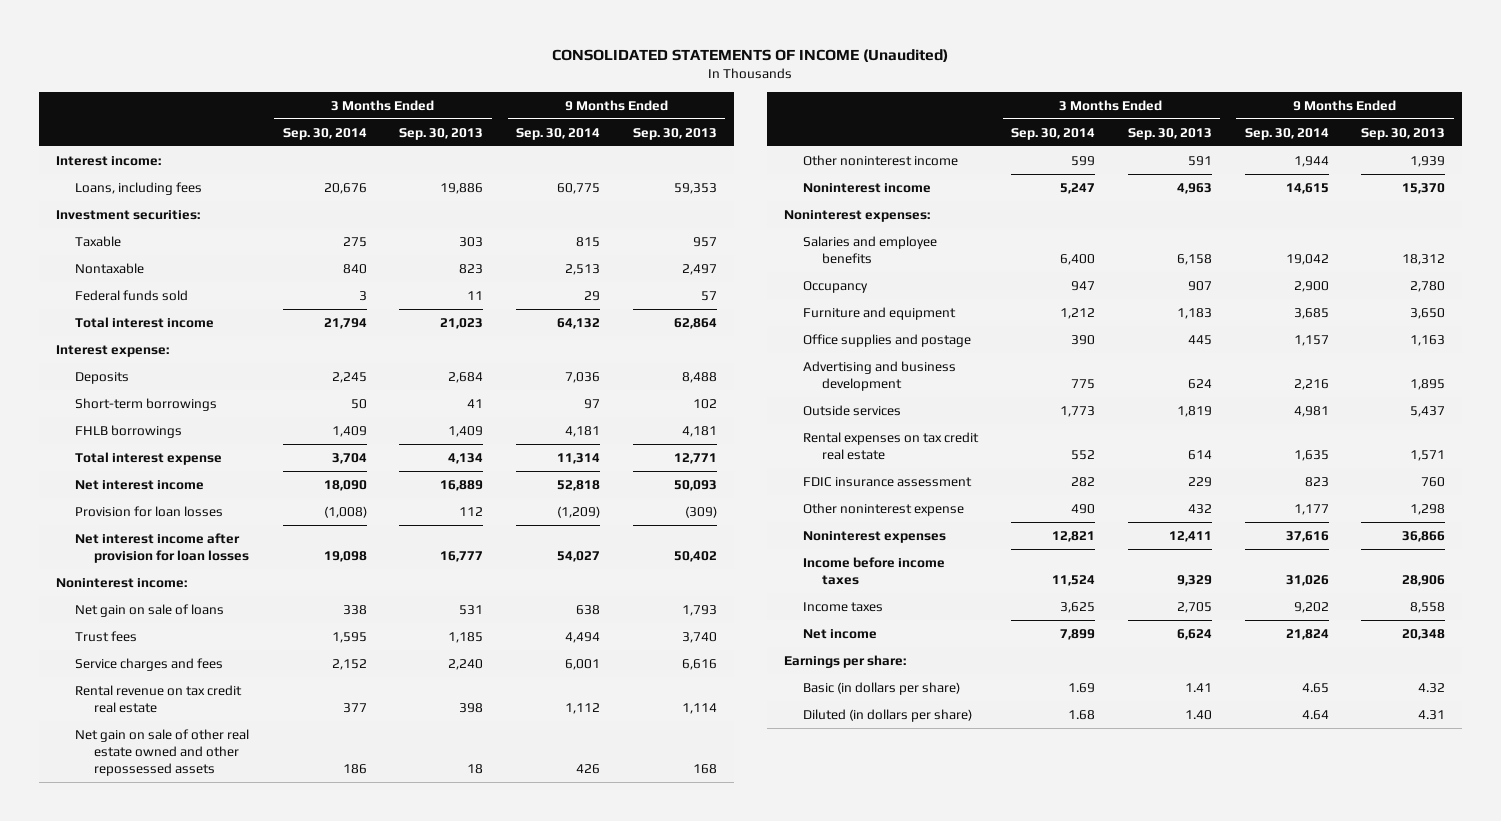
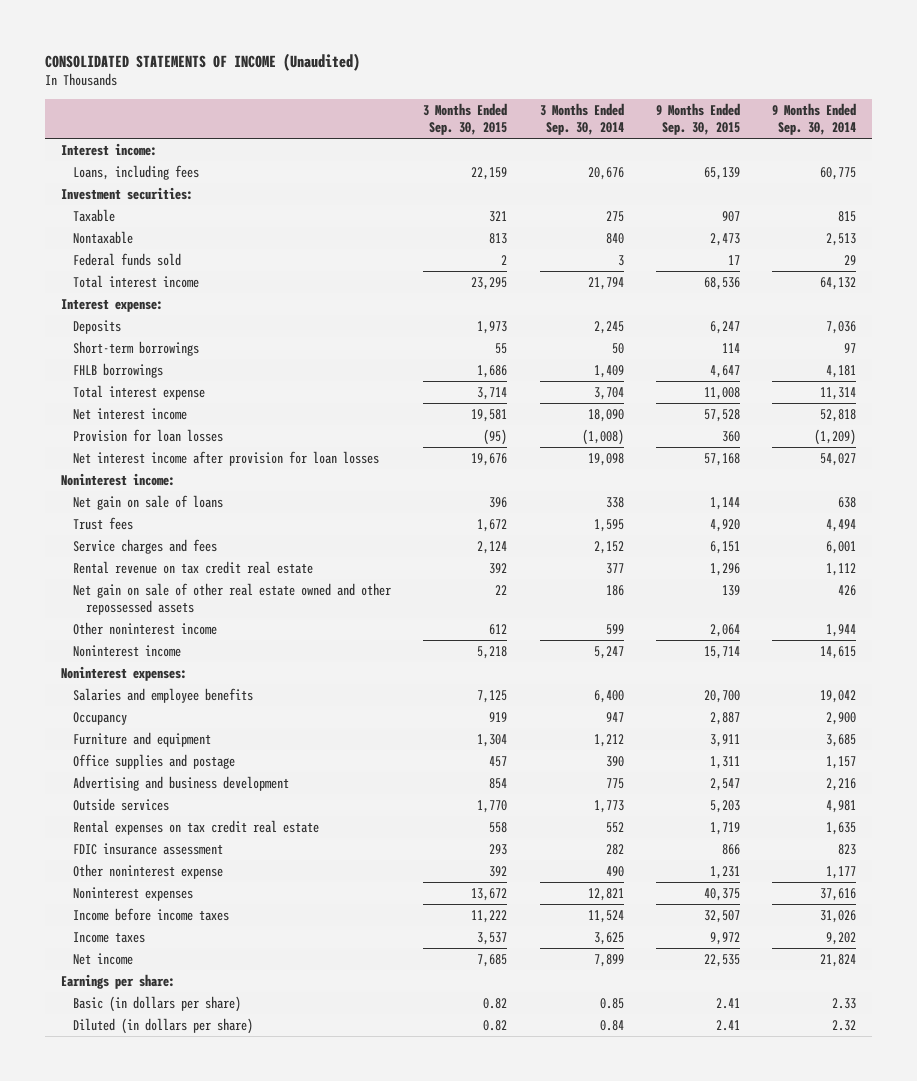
[399,127,484,140] Sep. 30, 2013 -> none
[633,127,718,140] Sep. 30, 2013 -> none
none -> [423,103,508,136] 3 Months Ended Sep. 30, 2015
none -> [655,103,740,136] 9 Months Ended Sep. 30, 2015
[1067,682,1095,693] 1.69 -> [599,998,624,1010] 0.85
[1301,682,1329,693] 4.65 -> [831,998,856,1010] 2.33
[1067,709,1095,720] 1.68 -> [599,1020,624,1032] 0.84
[1301,709,1329,720] 4.64 -> [831,1020,856,1032] 2.32

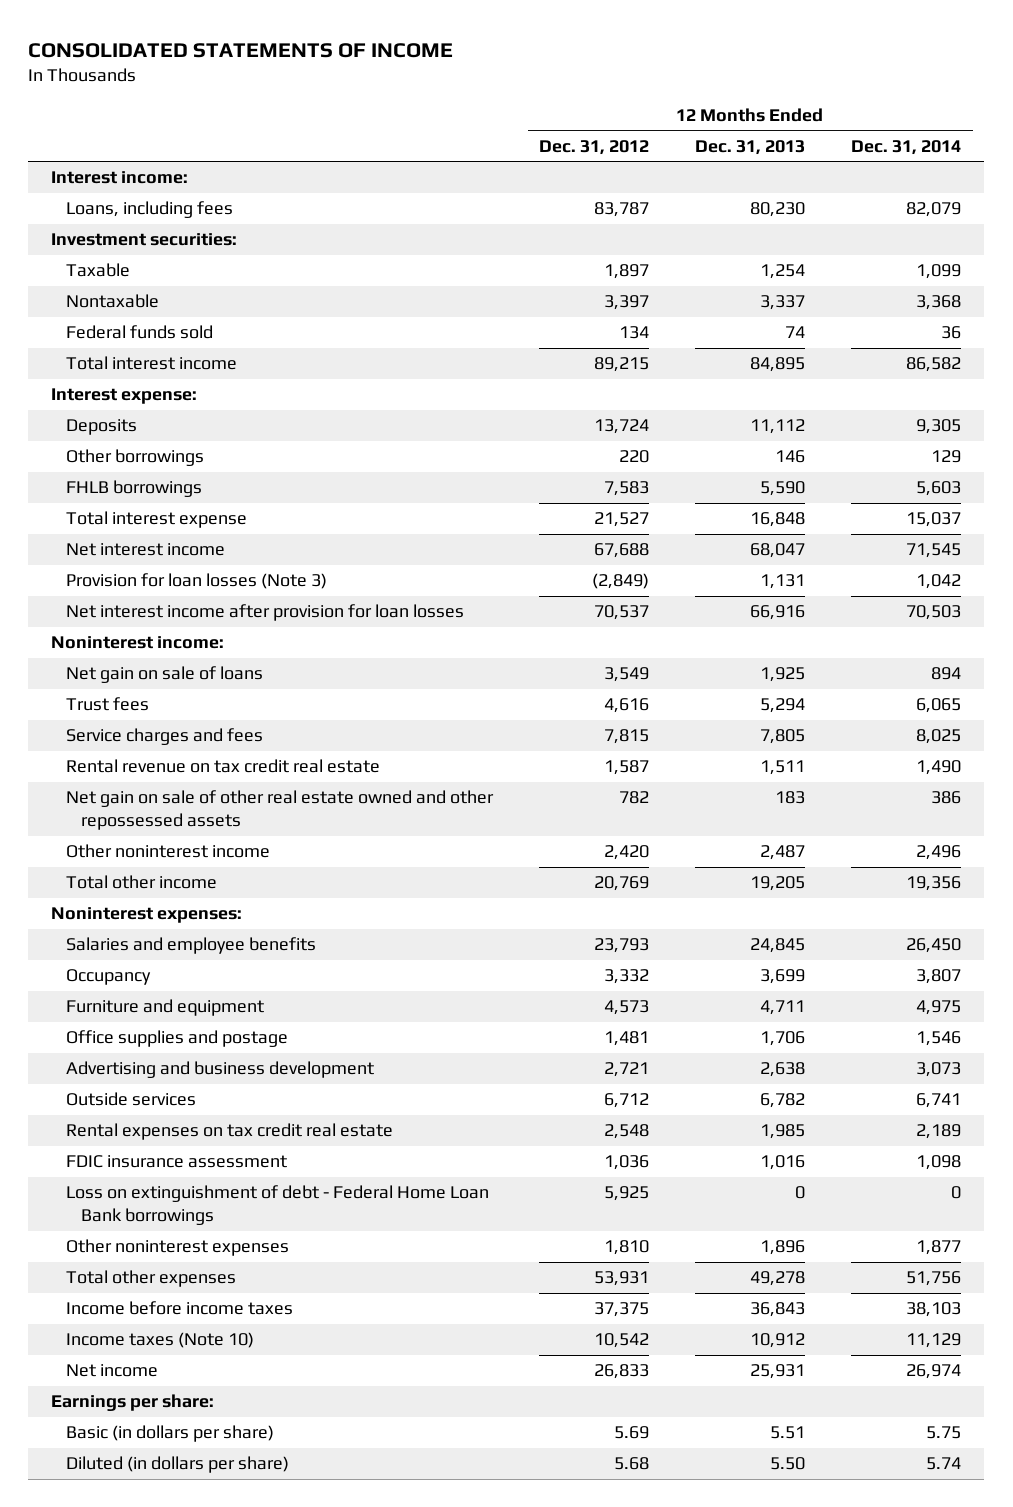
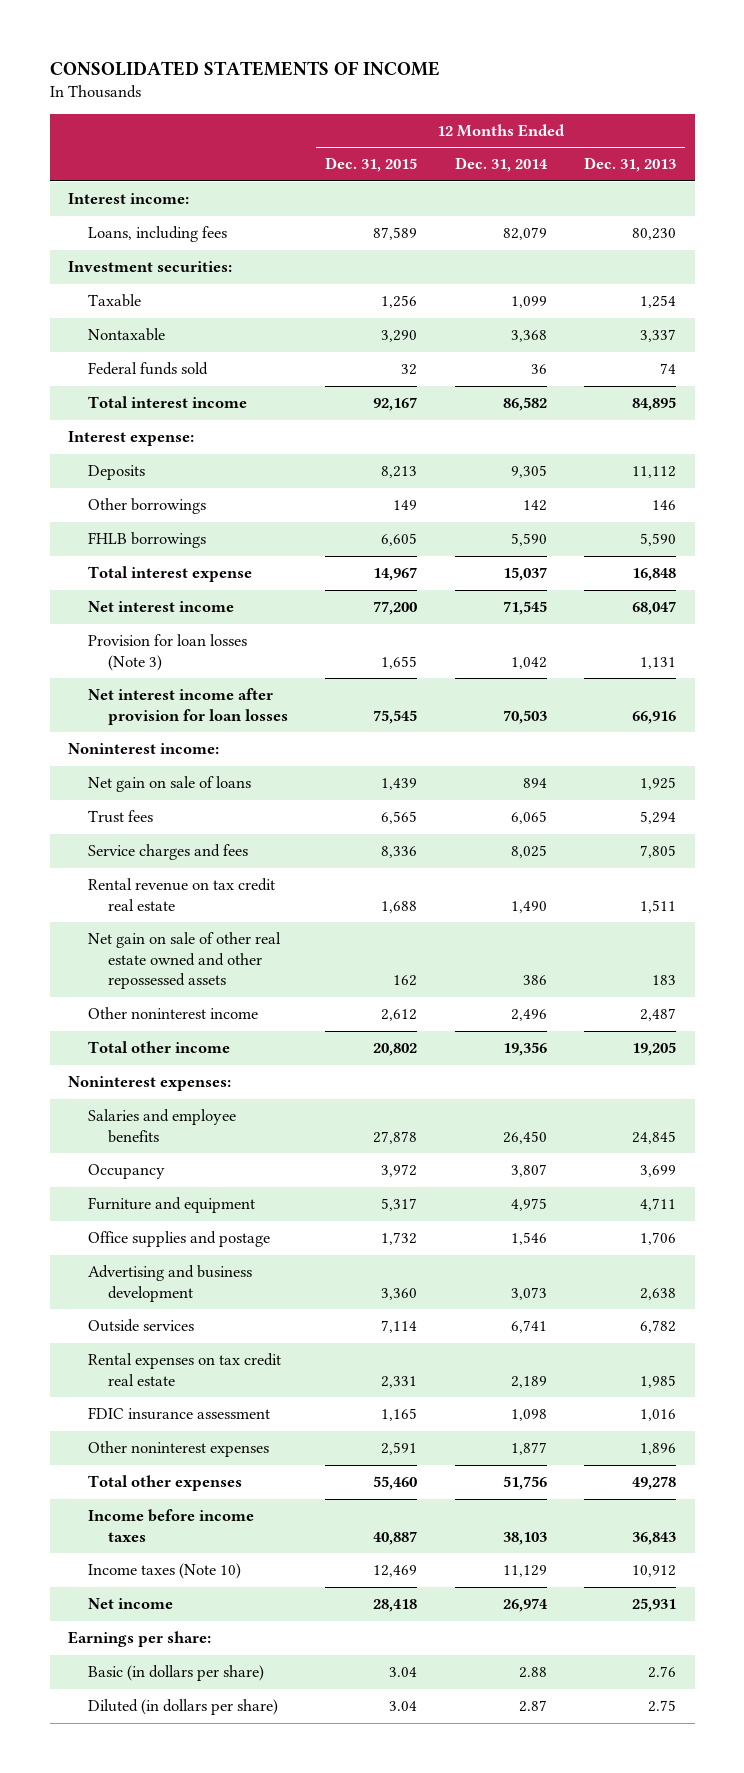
[539,139,650,155] Dec. 31, 2012 -> none
none -> [325,157,418,173] Dec. 31, 2015
[931,450,962,464] 129 -> [522,500,547,512] 142
[916,481,962,497] 5,603 -> [510,533,547,547] 5,590
[66,1185,490,1226] Loss on extinguishment of debt - Federal Home Loan Bank borrowings -> none
[770,1426,806,1440] 5.51 -> [648,1666,677,1679] 2.76
[926,1426,962,1440] 5.75 -> [518,1667,547,1679] 2.88
[770,1457,806,1471] 5.50 -> [648,1700,677,1713] 2.75
[926,1457,962,1471] 5.74 -> [518,1700,547,1713] 2.87

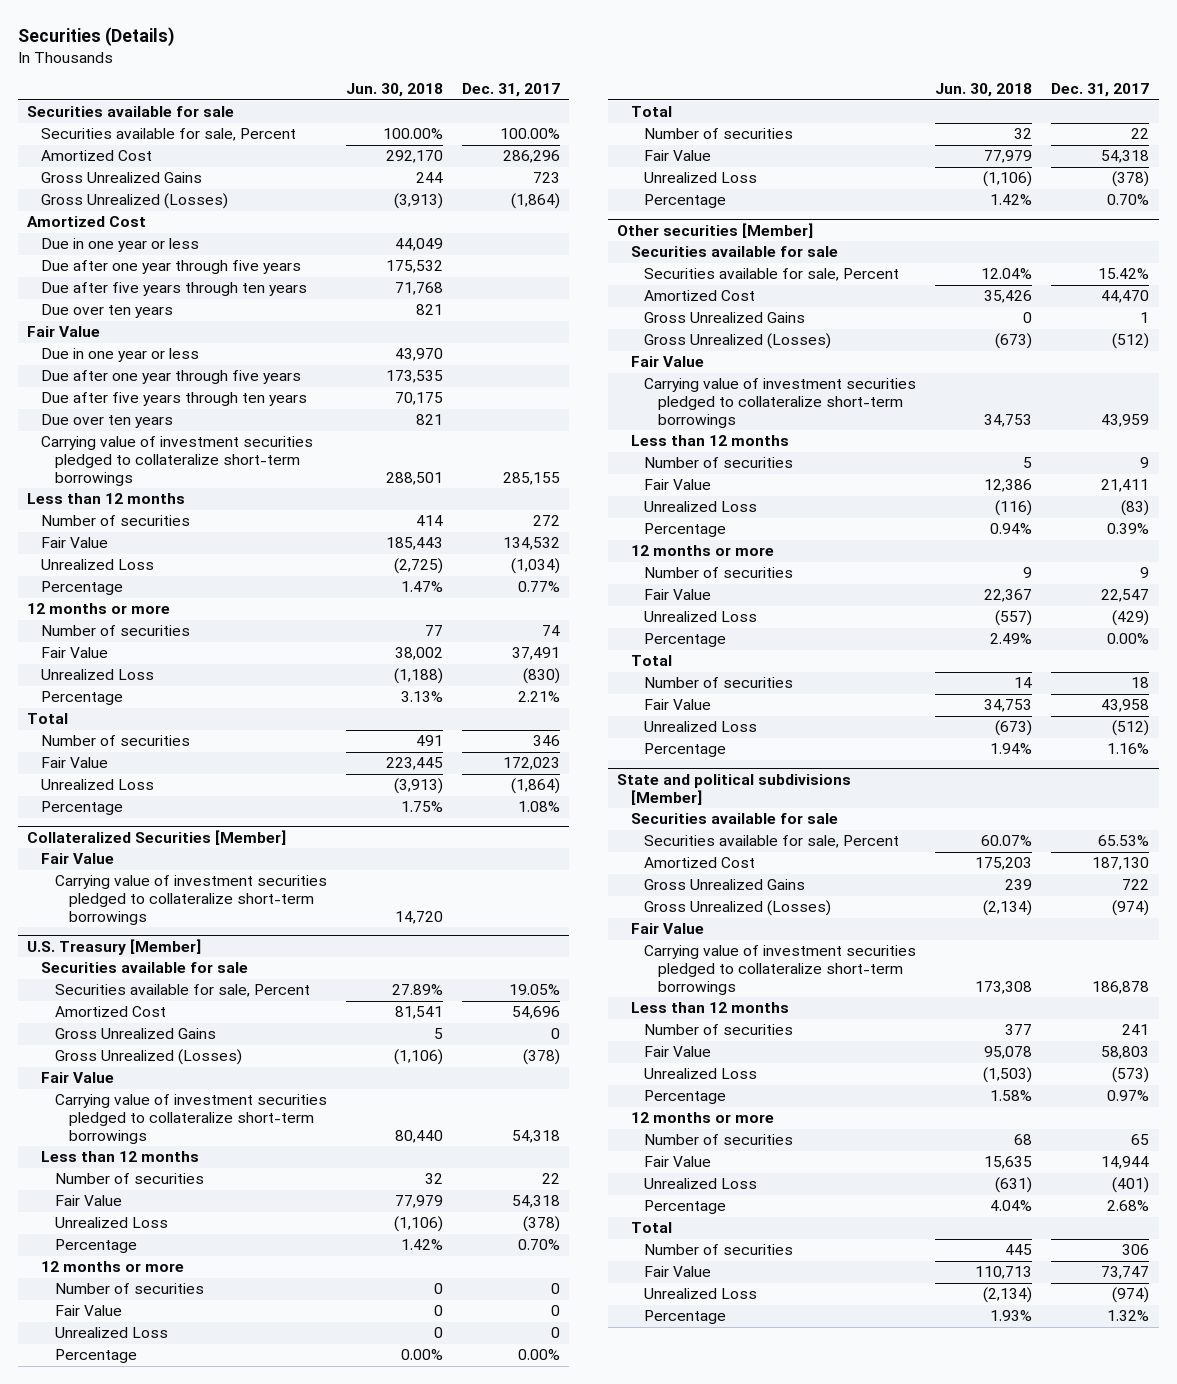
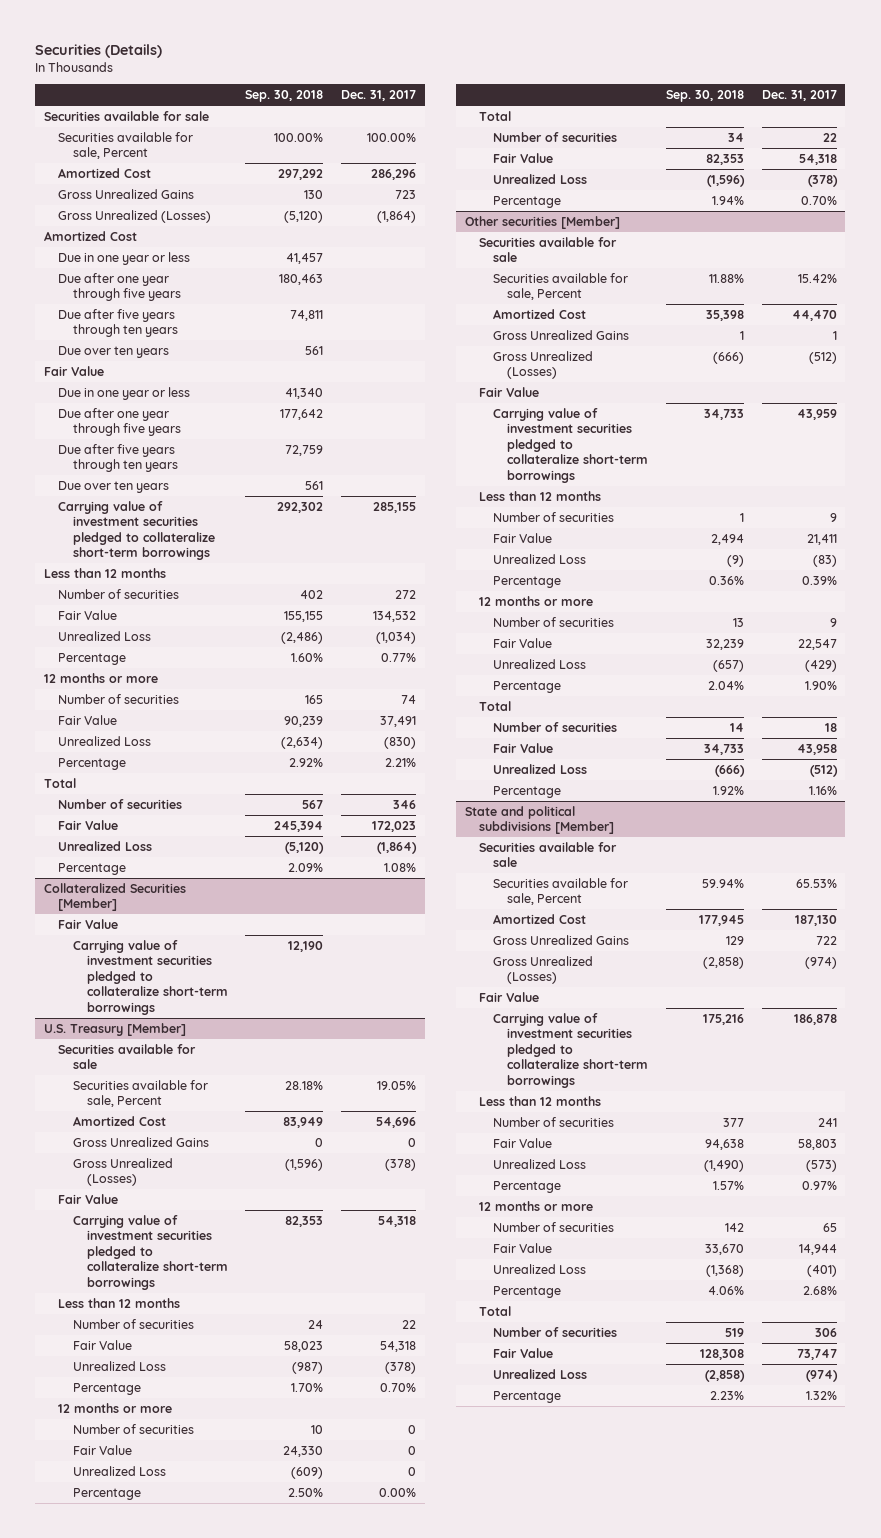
[345,83,443,98] Jun. 30, 2018 -> none
none -> [245,89,324,102] Sep. 30, 2018
[1107,633,1150,645] 0.00% -> [804,680,837,690] 1.90%

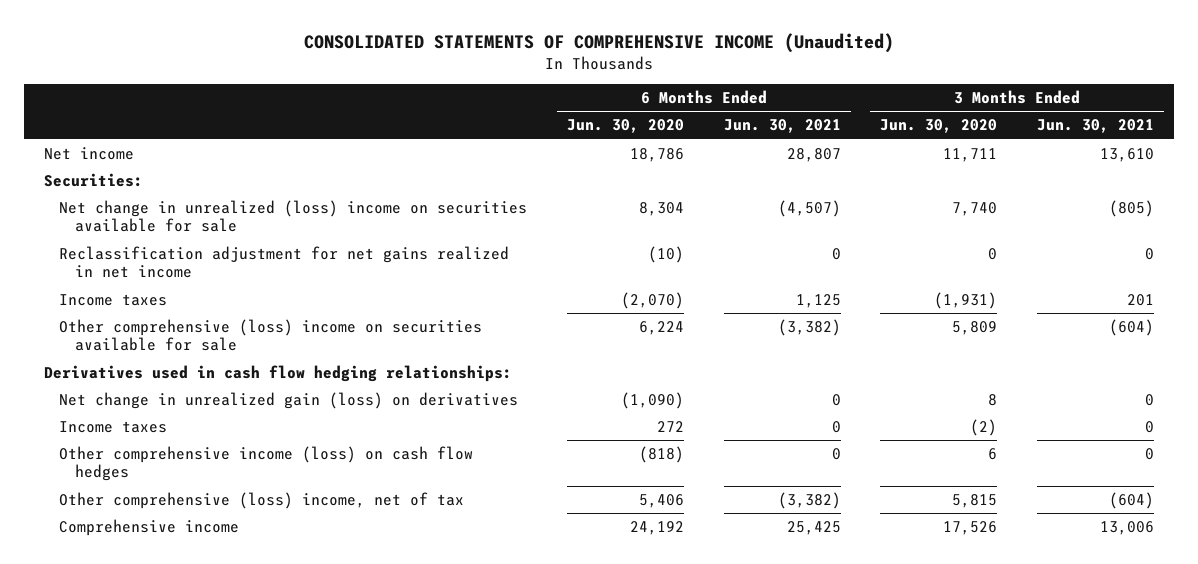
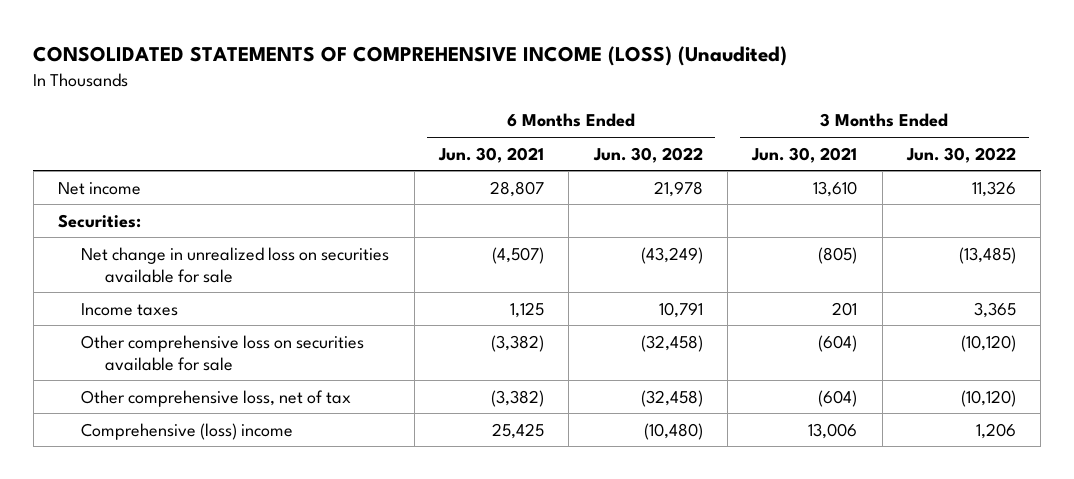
[303,33,894,54] CONSOLIDATED STATEMENTS OF COMPREHENSIVE INCOME (Unaudited) -> [33,46,788,67] CONSOLIDATED STATEMENTS OF COMPREHENSIVE INCOME (LOSS) (Unaudited)
[567,119,685,134] Jun. 30, 2020 -> none
[880,119,998,134] Jun. 30, 2020 -> none
none -> [592,146,703,163] Jun. 30, 2022
none -> [906,146,1017,163] Jun. 30, 2022
[59,245,510,279] Reclassification adjustment for net gains realized in net income -> none
[59,199,528,233] Net change in unrealized (loss) income on securities available for sale -> [81,246,390,283] Net change in unrealized loss on securities available for sale
[43,364,512,382] Derivatives used in cash flow hedging relationships: -> none
[59,391,519,409] Net change in unrealized gain (loss) on derivatives -> none
[59,420,168,433] Income taxes -> none
[59,445,474,482] Other comprehensive income (loss) on cash flow hedges -> none
[59,318,483,352] Other comprehensive (loss) income on securities available for sale -> [81,334,365,371] Other comprehensive loss on securities available for sale
[59,491,465,509] Other comprehensive (loss) income, net of tax -> [81,389,352,407] Other comprehensive loss, net of tax
[59,518,240,536] Comprehensive income -> [81,422,294,440] Comprehensive (loss) income

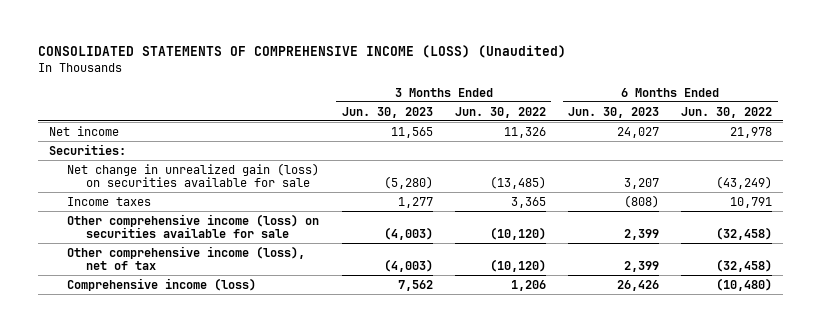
[438,146,545,163] Jun. 30, 2021 -> none
[751,146,858,163] Jun. 30, 2021 -> none
none -> [341,106,433,118] Jun. 30, 2023
none -> [568,106,660,118] Jun. 30, 2023
[81,246,390,283] Net change in unrealized loss on securities available for sale -> [67,162,320,188] Net change in unrealized gain (loss) on securities available for sale
[81,334,365,371] Other comprehensive loss on securities available for sale -> [67,213,320,239] Other comprehensive income (loss) on securities available for sale
[81,389,352,407] Other comprehensive loss, net of tax -> [67,245,306,271] Other comprehensive income (loss), net of tax
[81,422,294,440] Comprehensive (loss) income -> [67,277,257,291] Comprehensive income (loss)

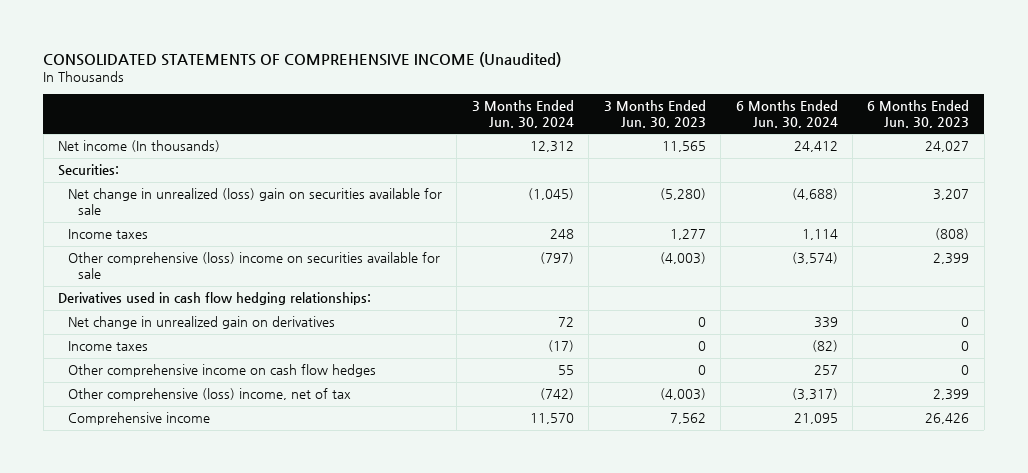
[38,45,567,59] CONSOLIDATED STATEMENTS OF COMPREHENSIVE INCOME (LOSS) (Unaudited) -> [43,51,562,67] CONSOLIDATED STATEMENTS OF COMPREHENSIVE INCOME (Unaudited)
[454,106,546,118] Jun. 30, 2022 -> none
[681,106,773,118] Jun. 30, 2022 -> none
none -> [471,100,574,129] 3 Months Ended Jun. 30, 2024
none -> [735,100,838,129] 6 Months Ended Jun. 30, 2024
[49,125,120,136] Net income -> [58,140,221,153] Net income (In thousands)
[67,162,320,188] Net change in unrealized gain (loss) on securities available for sale -> [68,188,443,216] Net change in unrealized (loss) gain on securities available for sale
[67,213,320,239] Other comprehensive income (loss) on securities available for sale -> [68,252,441,280] Other comprehensive (loss) income on securities available for sale
none -> [58,292,372,306] Derivatives used in cash flow hedging relationships:
none -> [68,316,336,330] Net change in unrealized gain on derivatives
none -> [68,341,149,352] Income taxes
none -> [68,364,377,378] Other comprehensive income on cash flow hedges
[67,245,306,271] Other comprehensive income (loss), net of tax -> [68,388,352,402] Other comprehensive (loss) income, net of tax
[67,277,257,291] Comprehensive income (loss) -> [68,412,211,426] Comprehensive income

